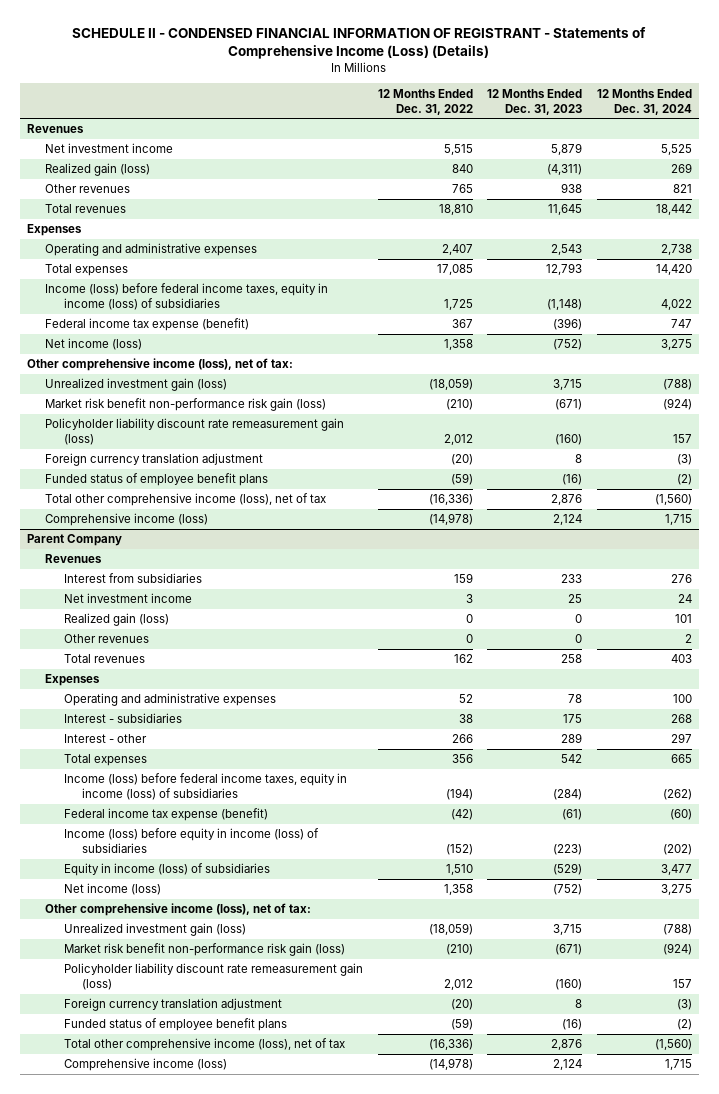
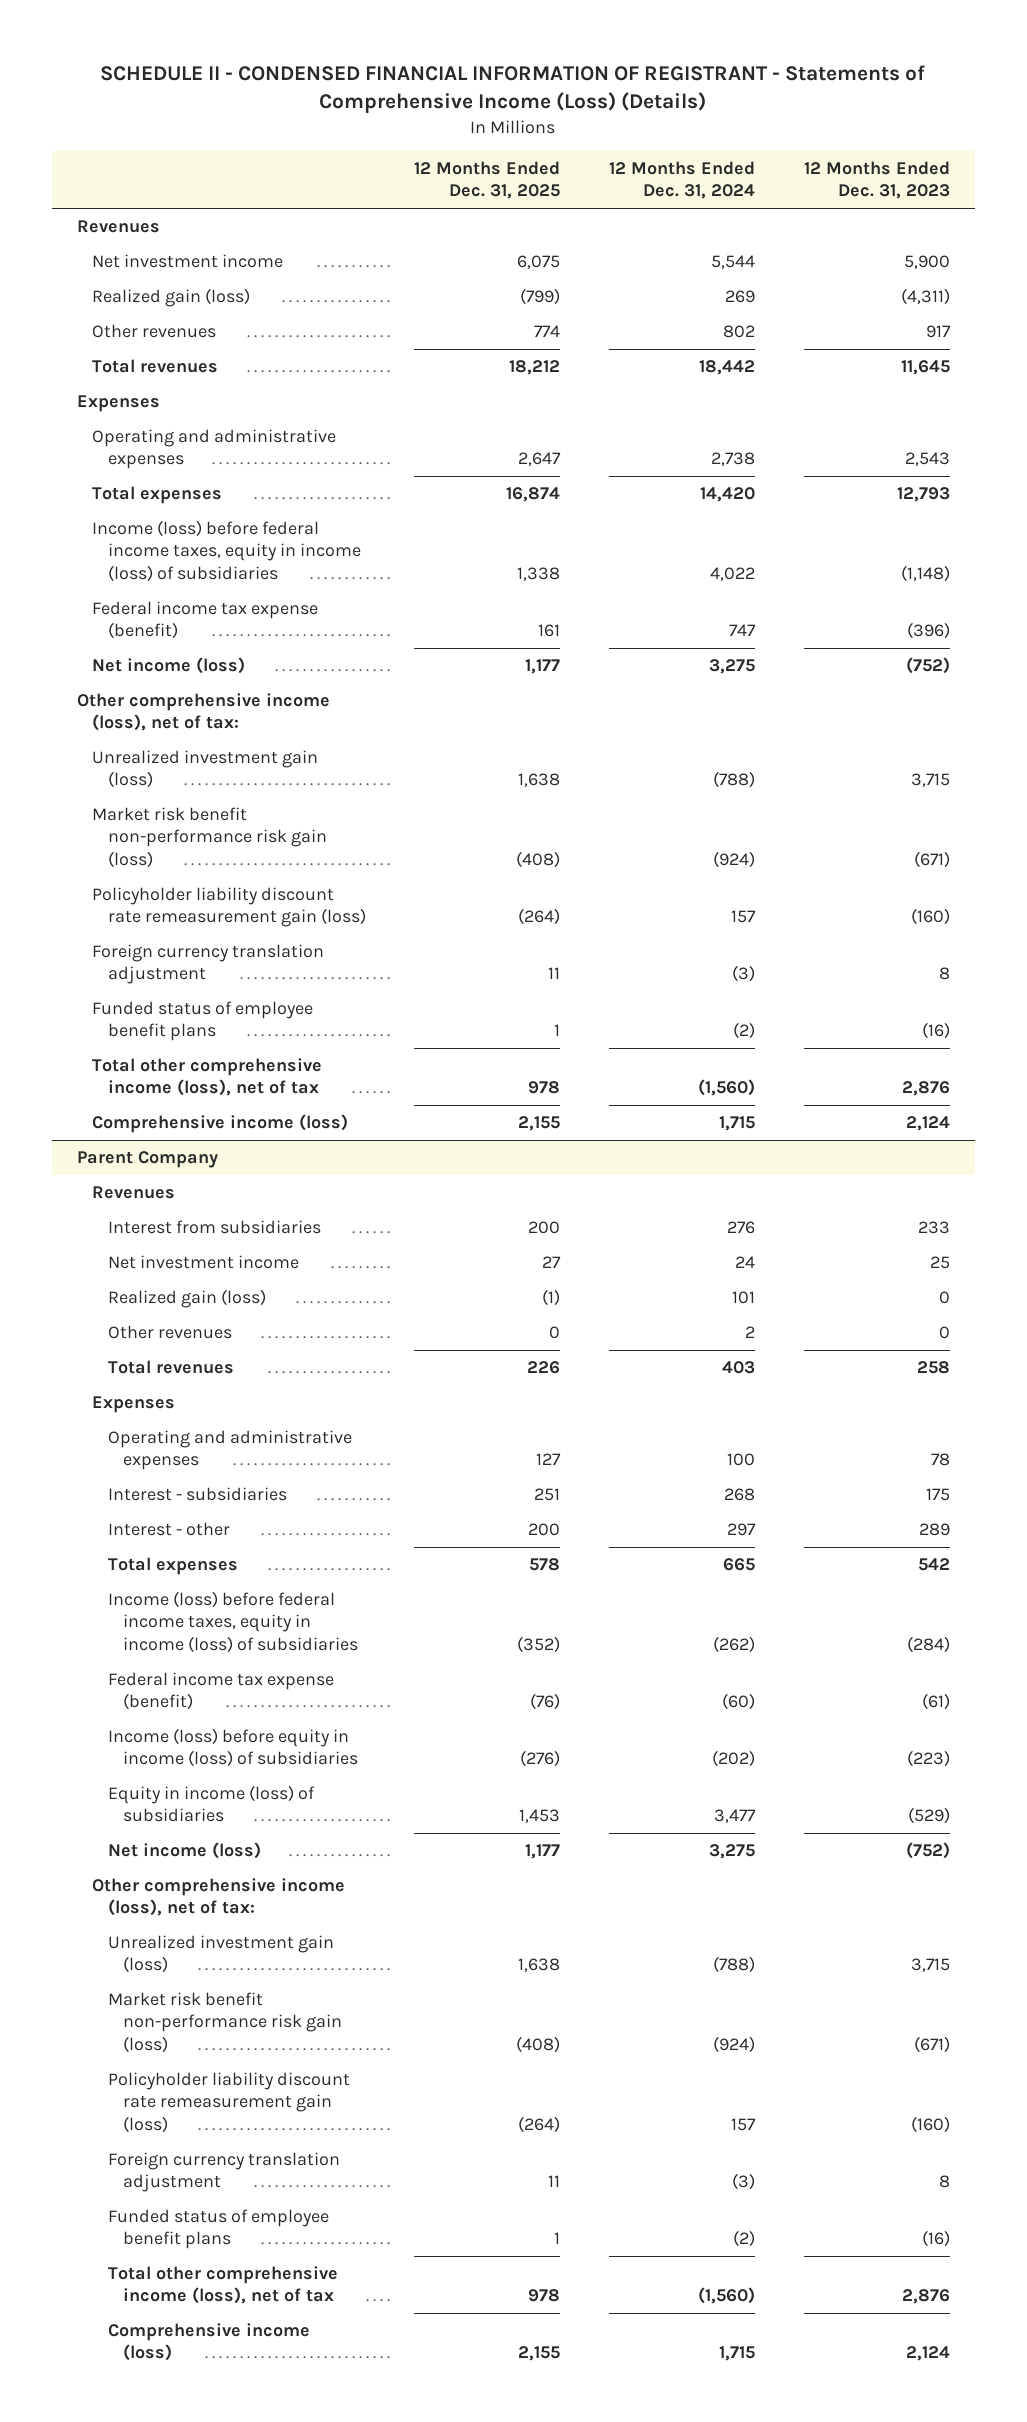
[377,88,473,115] 12 Months Ended Dec. 31, 2022 -> none
none -> [414,160,561,200] 12 Months Ended Dec. 31, 2025
[551,143,583,156] 5,879 -> [904,255,951,270] 5,900
[660,144,692,156] 5,525 -> [711,255,756,270] 5,544
[561,183,583,194] 938 -> [926,325,952,339] 917
[672,184,692,194] 821 -> [723,325,756,339] 802

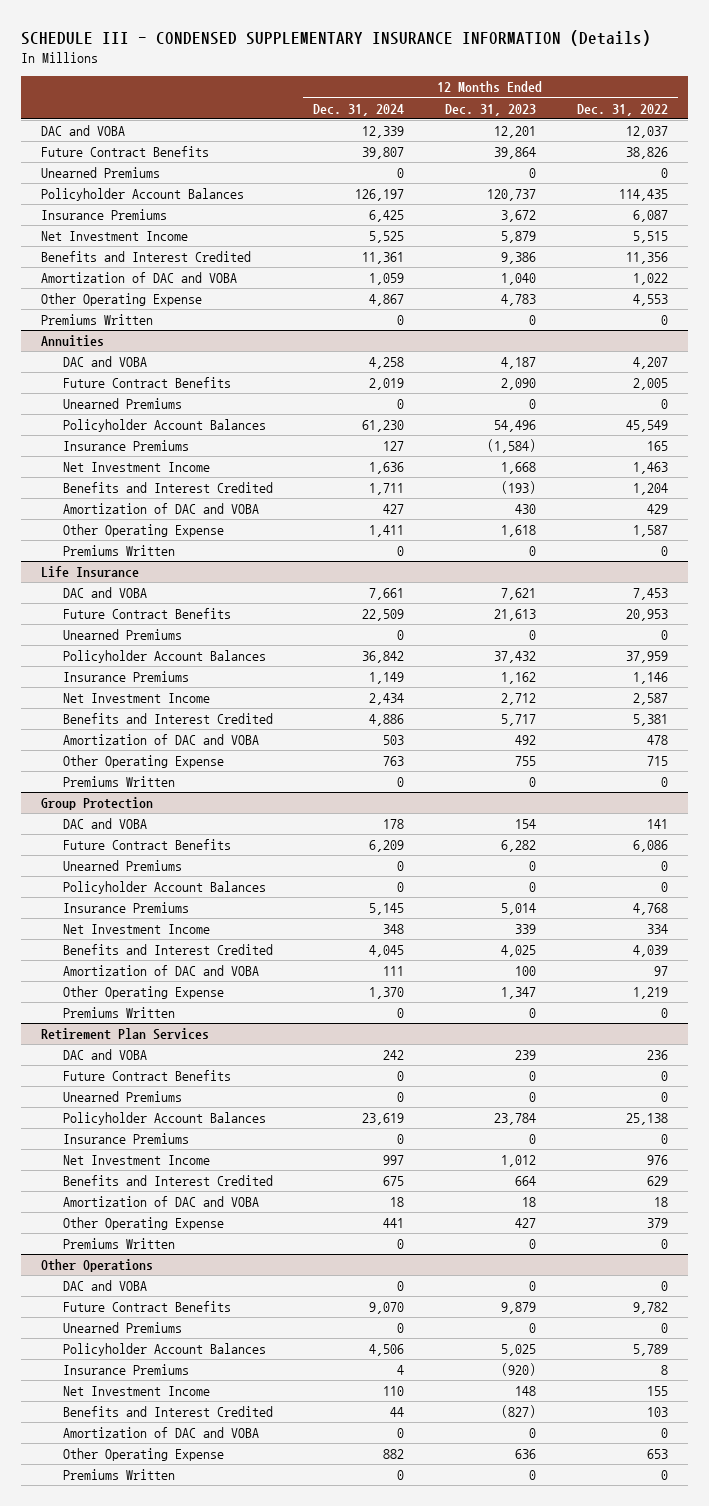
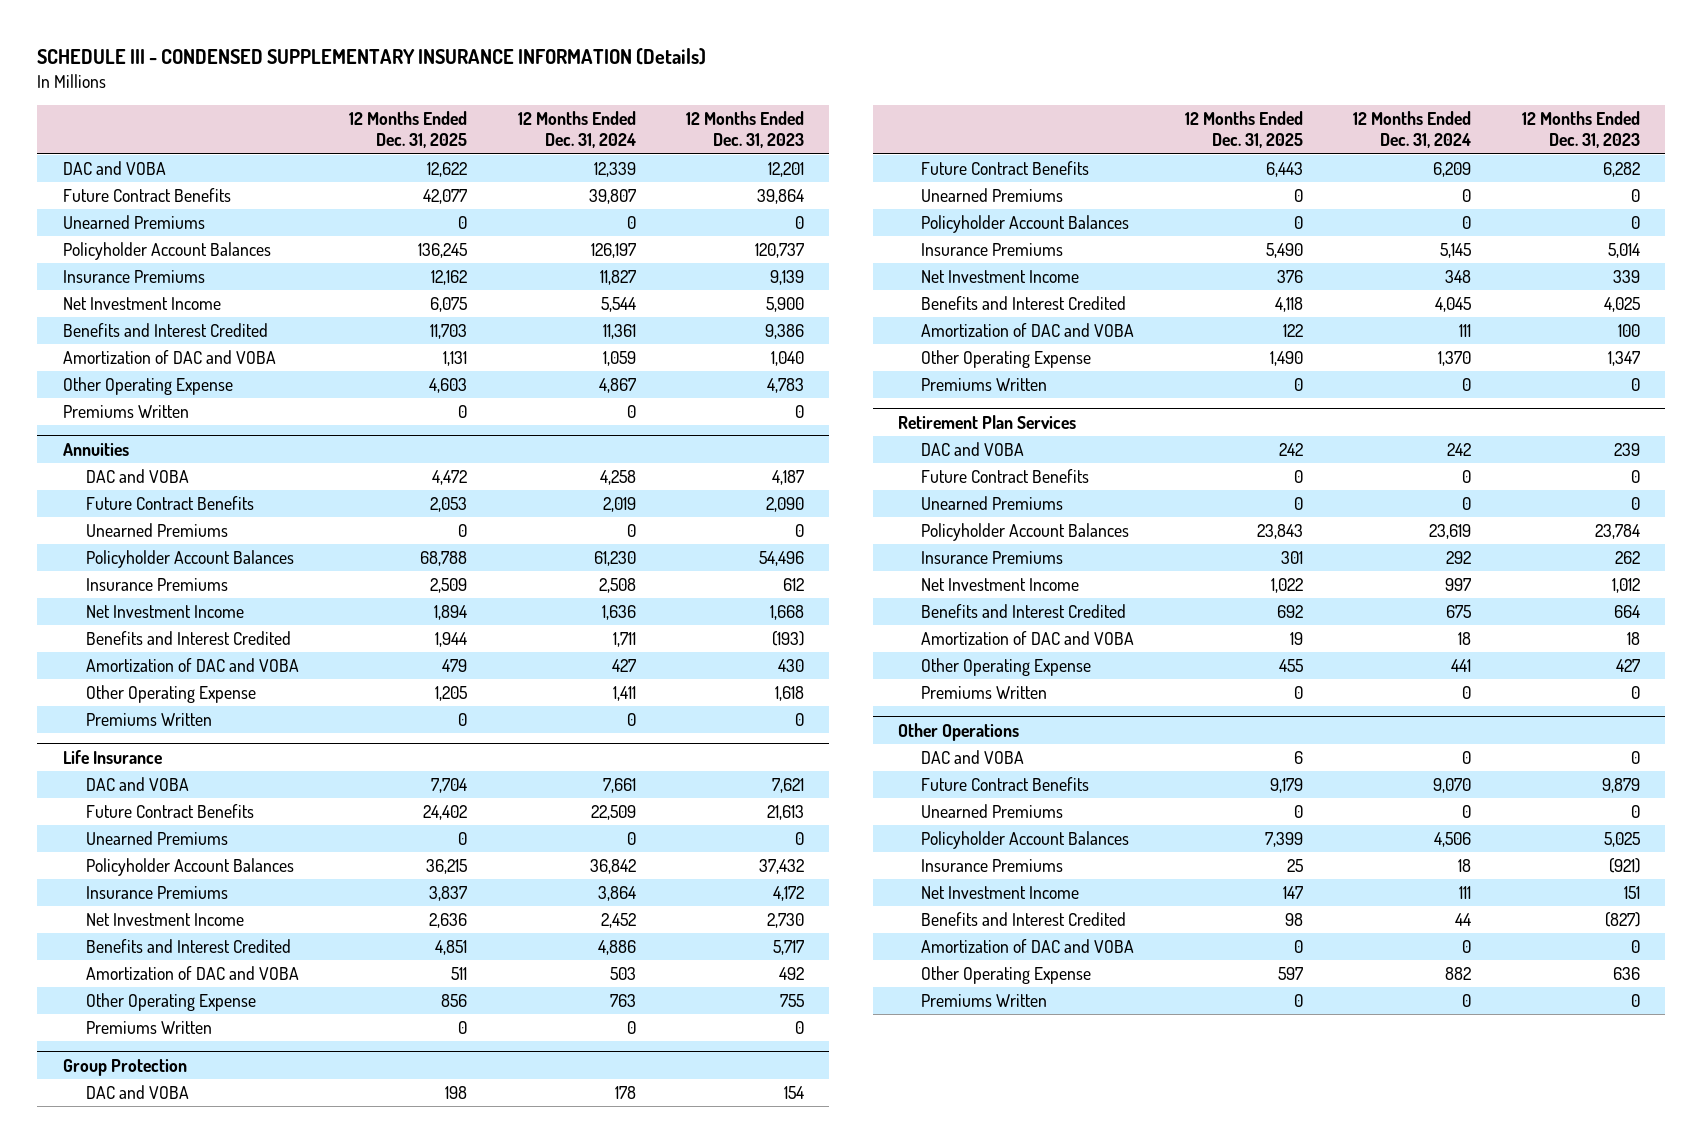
[576,103,668,116] Dec. 31, 2022 -> none
none -> [349,111,468,149] 12 Months Ended Dec. 31, 2025
[369,210,405,223] 6,425 -> [599,269,636,285] 11,827
[500,210,536,223] 3,672 -> [770,269,805,285] 9,139
[369,231,405,244] 5,525 -> [600,296,636,312] 5,544
[500,231,536,244] 5,879 -> [766,296,805,312] 5,900
[383,441,405,452] 127 -> [598,577,636,593] 2,508
[486,439,536,454] (1,584) -> [783,577,805,591] 612
[369,672,405,685] 1,149 -> [597,885,636,901] 3,864
[500,672,536,685] 1,162 -> [773,885,805,901] 4,172
[369,693,405,706] 2,434 -> [600,912,636,928] 2,452
[500,693,536,706] 2,712 -> [767,912,805,928] 2,730
[397,1134,405,1145] 0 -> [1446,550,1472,564] 292
[528,1134,536,1145] 0 -> [1614,550,1640,564] 262
[397,1365,405,1376] 4 -> [1458,858,1472,872] 18
[500,1363,536,1377] (920) -> [1608,857,1640,873] (921)
[383,1386,405,1397] 110 -> [1459,885,1472,899] 111
[514,1386,536,1397] 148 -> [1623,885,1640,899] 151

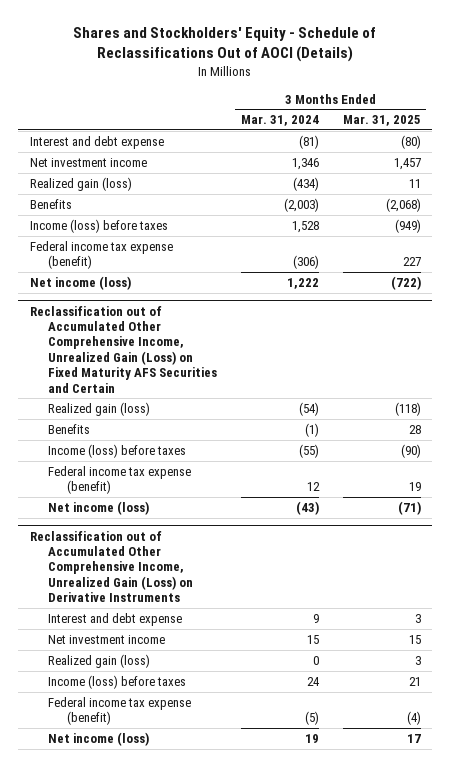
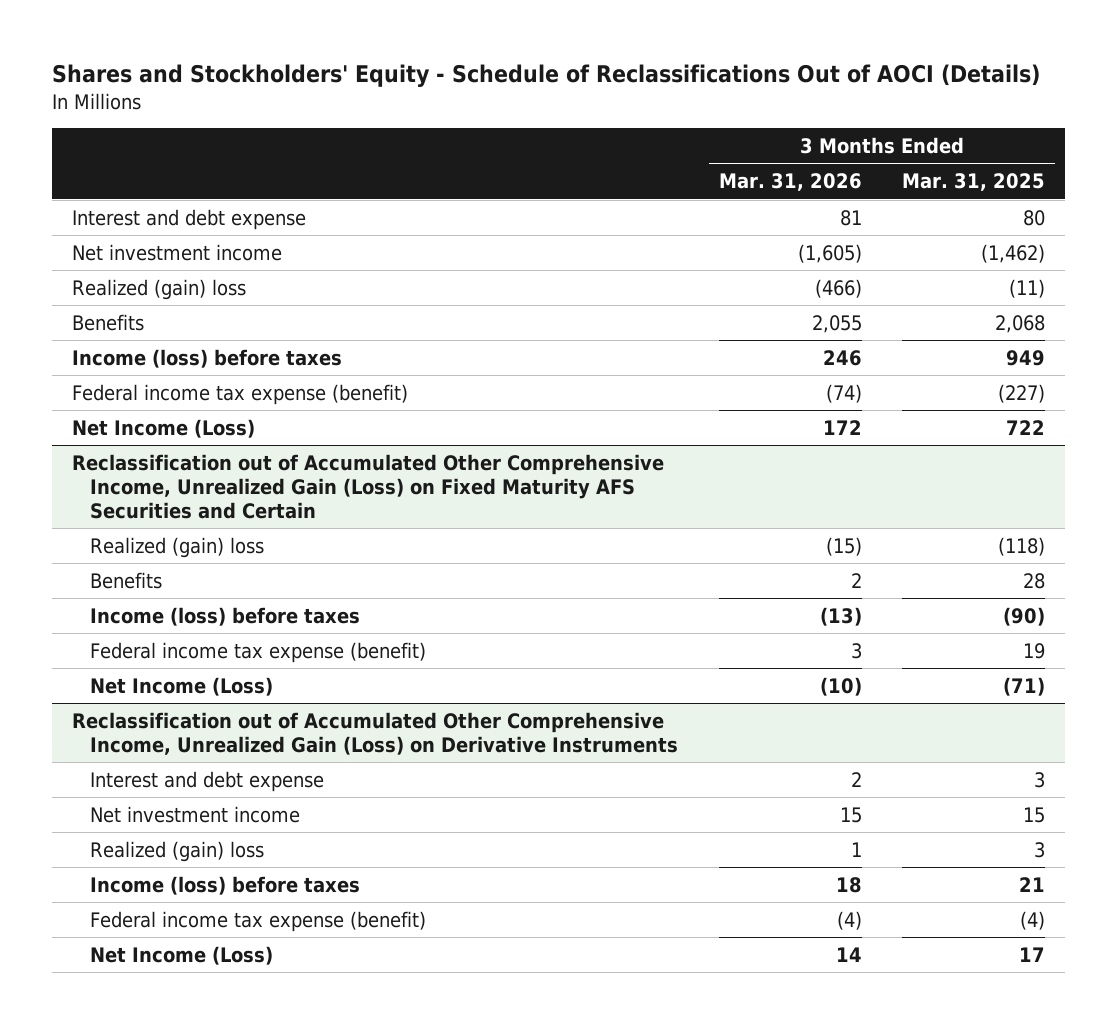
[240,115,319,127] Mar. 31, 2024 -> none
none -> [718,173,862,192] Mar. 31, 2026
[400,134,421,149] (80) -> [1023,209,1046,226] 80
[393,157,421,170] 1,457 -> [981,243,1046,263] (1,462)
[29,176,132,191] Realized gain (loss) -> [72,278,247,300] Realized (gain) loss
[408,178,421,188] 11 -> [1009,278,1046,298] (11)
[385,197,421,212] (2,068) -> [995,314,1046,333] 2,068
[394,218,421,233] (949) -> [1006,349,1046,366] 949
[402,257,421,267] 227 -> [998,383,1046,403] (227)
[29,275,131,290] Net income (loss) -> [72,418,256,438] Net Income (Loss)
[390,275,421,290] (722) -> [1006,419,1046,435] 722
[48,401,151,416] Realized gain (loss) -> [90,536,265,558] Realized (gain) loss
[48,500,150,515] Net income (loss) -> [90,676,274,696] Net Income (Loss)
[48,653,151,668] Realized gain (loss) -> [90,840,265,862] Realized (gain) loss
[48,731,150,746] Net income (loss) -> [90,945,274,965] Net Income (Loss)

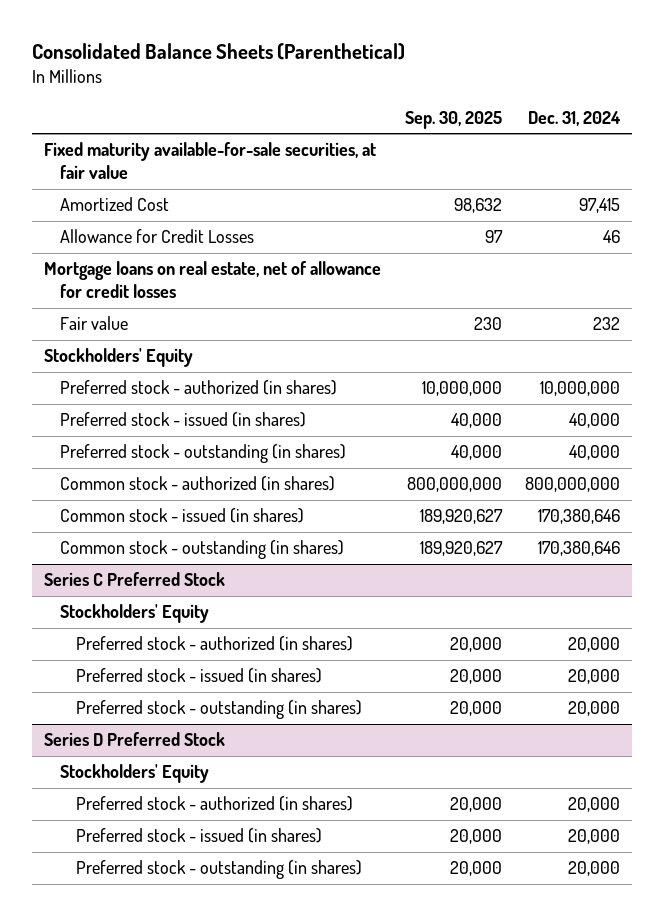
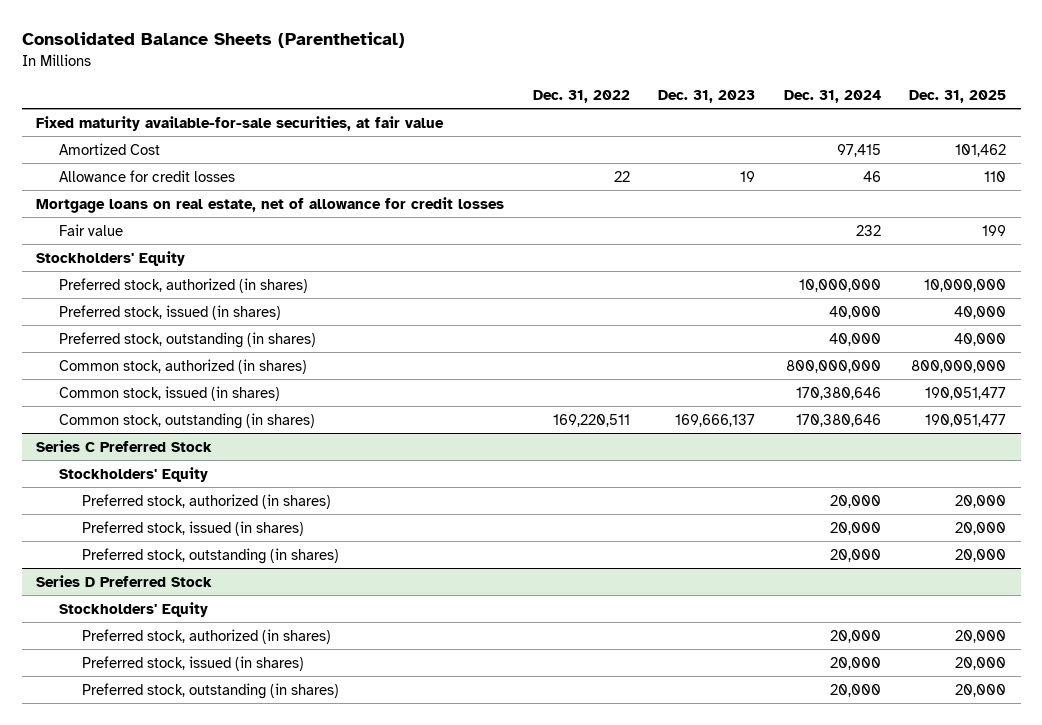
[404,110,502,129] Sep. 30, 2025 -> none
none -> [532,89,630,103] Dec. 31, 2022
none -> [658,89,756,103] Dec. 31, 2023
none -> [909,89,1007,103] Dec. 31, 2025
[59,229,254,244] Allowance for Credit Losses -> [58,169,235,182] Allowance for credit losses
[59,380,337,396] Preferred stock - authorized (in shares) -> [58,277,308,293] Preferred stock, authorized (in shares)
[59,412,306,428] Preferred stock - issued (in shares) -> [58,304,281,320] Preferred stock, issued (in shares)
[59,444,346,464] Preferred stock - outstanding (in shares) -> [58,331,316,348] Preferred stock, outstanding (in shares)
[59,476,335,492] Common stock - authorized (in shares) -> [58,358,307,374] Common stock, authorized (in shares)
[59,508,304,524] Common stock - issued (in shares) -> [58,385,280,401] Common stock, issued (in shares)
[59,540,344,560] Common stock - outstanding (in shares) -> [58,412,315,429] Common stock, outstanding (in shares)
[75,636,353,652] Preferred stock - authorized (in shares) -> [81,493,331,509] Preferred stock, authorized (in shares)
[75,668,322,684] Preferred stock - issued (in shares) -> [81,520,304,536] Preferred stock, issued (in shares)
[75,700,362,720] Preferred stock - outstanding (in shares) -> [81,547,339,564] Preferred stock, outstanding (in shares)
[75,796,353,812] Preferred stock - authorized (in shares) -> [81,628,331,644] Preferred stock, authorized (in shares)
[75,828,322,844] Preferred stock - issued (in shares) -> [81,655,304,671] Preferred stock, issued (in shares)
[75,860,362,880] Preferred stock - outstanding (in shares) -> [81,682,339,699] Preferred stock, outstanding (in shares)

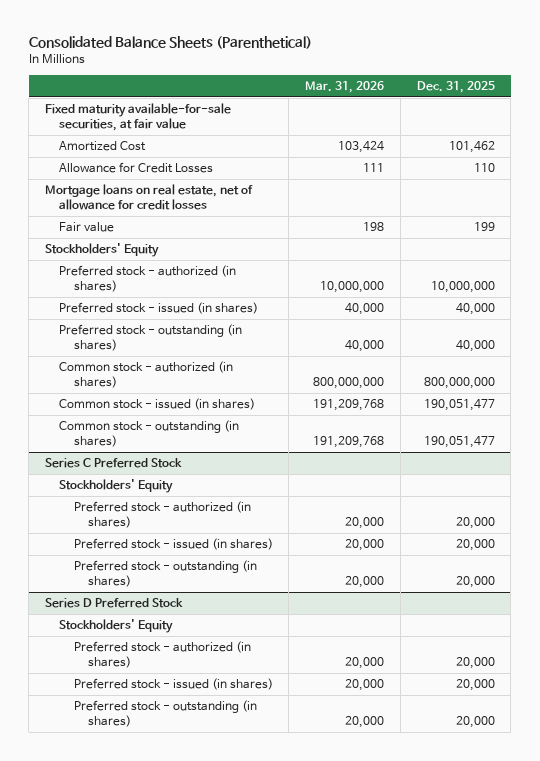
[532,89,630,103] Dec. 31, 2022 -> none
[658,89,756,103] Dec. 31, 2023 -> none
[783,89,881,103] Dec. 31, 2024 -> none
none -> [305,80,385,93] Mar. 31, 2026
[58,169,235,182] Allowance for credit losses -> [59,162,214,174] Allowance for Credit Losses
[58,277,308,293] Preferred stock, authorized (in shares) -> [59,265,237,293] Preferred stock - authorized (in shares)
[58,304,281,320] Preferred stock, issued (in shares) -> [59,302,259,315] Preferred stock - issued (in shares)
[58,331,316,348] Preferred stock, outstanding (in shares) -> [59,324,243,352] Preferred stock - outstanding (in shares)
[58,358,307,374] Common stock, authorized (in shares) -> [59,361,234,389] Common stock - authorized (in shares)
[58,385,280,401] Common stock, issued (in shares) -> [59,398,256,411] Common stock - issued (in shares)
[58,412,315,429] Common stock, outstanding (in shares) -> [59,420,240,448] Common stock - outstanding (in shares)
[81,493,331,509] Preferred stock, authorized (in shares) -> [73,501,251,529] Preferred stock - authorized (in shares)
[81,520,304,536] Preferred stock, issued (in shares) -> [73,538,273,551] Preferred stock - issued (in shares)
[81,547,339,564] Preferred stock, outstanding (in shares) -> [73,560,257,588] Preferred stock - outstanding (in shares)
[81,628,331,644] Preferred stock, authorized (in shares) -> [73,641,251,669] Preferred stock - authorized (in shares)
[81,655,304,671] Preferred stock, issued (in shares) -> [73,678,273,691] Preferred stock - issued (in shares)
[81,682,339,699] Preferred stock, outstanding (in shares) -> [73,700,257,728] Preferred stock - outstanding (in shares)

